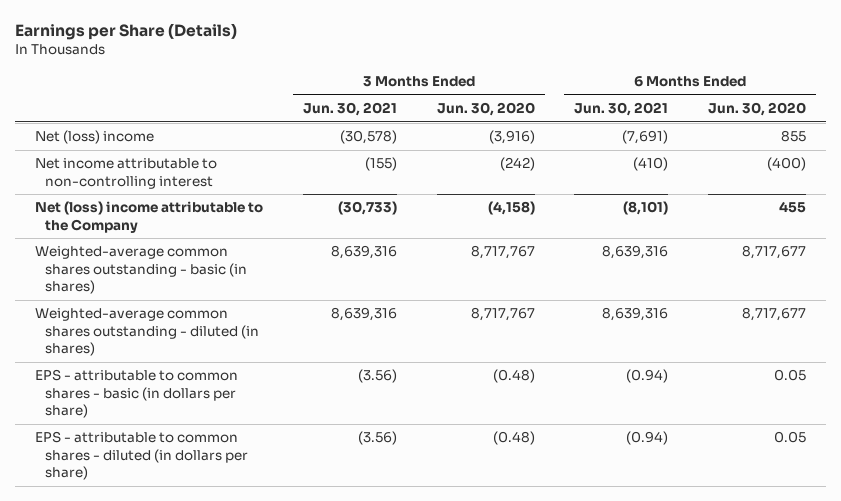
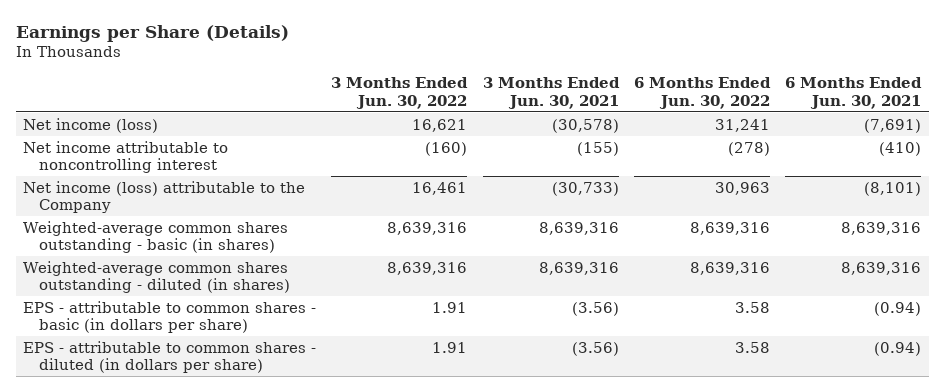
[436,102,535,117] Jun. 30, 2020 -> none
[707,102,806,117] Jun. 30, 2020 -> none
none -> [331,77,469,109] 3 Months Ended Jun. 30, 2022
none -> [633,77,771,109] 6 Months Ended Jun. 30, 2022
[35,130,155,145] Net (loss) income -> [23,117,159,133] Net income (loss)
[35,158,218,189] Net income attributable to non-controlling interest -> [23,140,229,174] Net income attributable to noncontrolling interest
[35,201,264,233] Net (loss) income attributable to the Company -> [23,180,306,214] Net income (loss) attributable to the Company

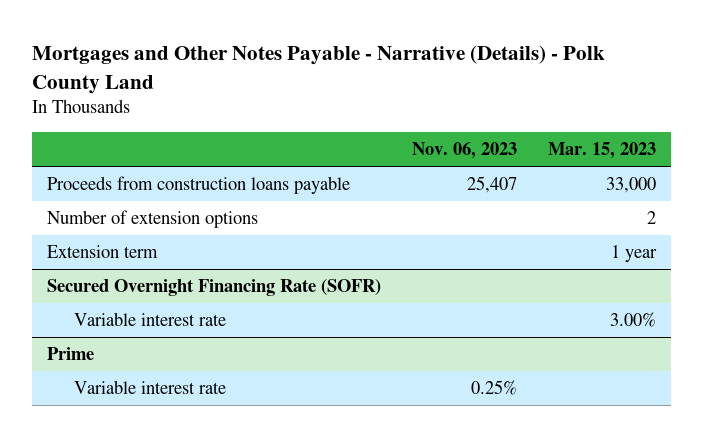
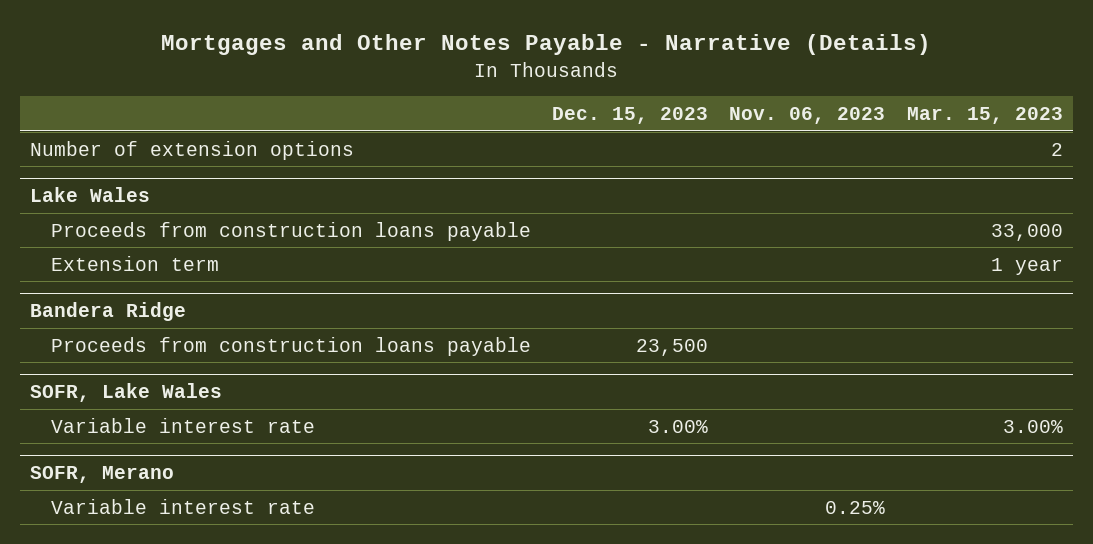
[31,45,605,94] Mortgages and Other Notes Payable - Narrative (Details) - Polk County Land -> [161,34,932,56] Mortgages and Other Notes Payable - Narrative (Details)
none -> [552,107,709,125] Dec. 15, 2023
[47,176,351,195] Proceeds from construction loans payable -> none
none -> [30,186,151,202] Lake Wales
none -> [51,221,532,241] Proceeds from construction loans payable
[47,279,382,297] Secured Overnight Financing Rate (SOFR) -> none
none -> [30,301,187,321] Bandera Ridge
none -> [51,336,532,356] Proceeds from construction loans payable
none -> [30,382,223,402] SOFR, Lake Wales
[47,347,95,361] Prime -> none
none -> [30,465,175,483] SOFR, Merano

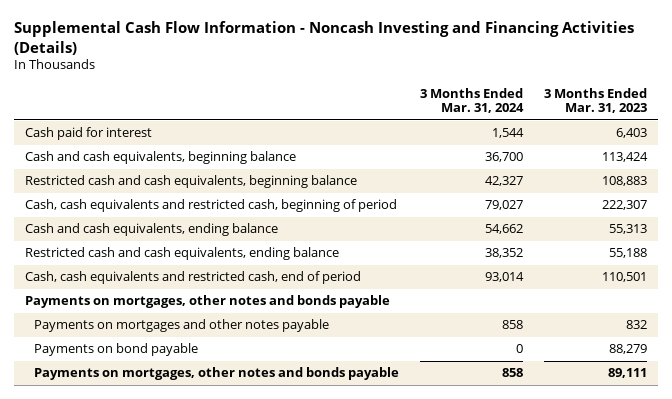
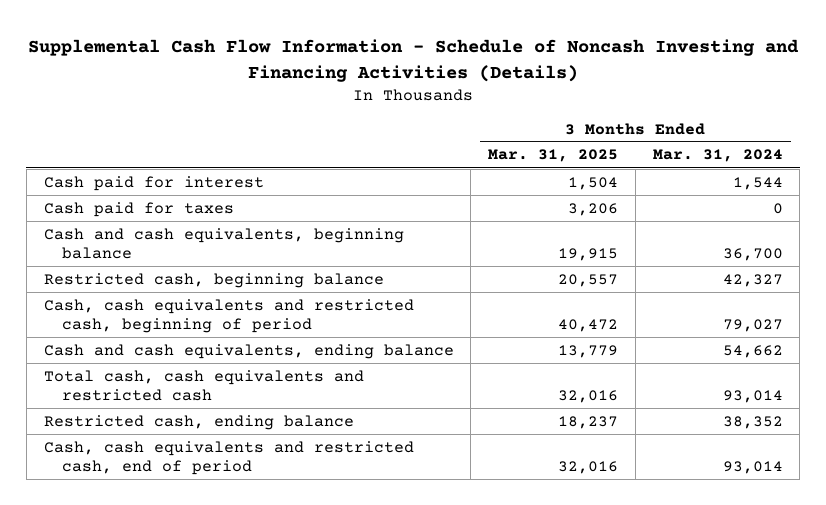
[14,21,635,55] Supplemental Cash Flow Information - Noncash Investing and Financing Activities (Details) -> [28,39,800,82] Supplemental Cash Flow Information - Schedule of Noncash Investing and Financing Activities (Details)
[544,87,648,114] 3 Months Ended Mar. 31, 2023 -> none
none -> [488,149,619,163] Mar. 31, 2025
none -> [43,201,234,217] Cash paid for taxes
[24,175,357,189] Restricted cash and cash equivalents, beginning balance -> [43,272,384,288] Restricted cash, beginning balance
none -> [43,369,364,401] Total cash, cash equivalents and restricted cash
[24,247,339,261] Restricted cash and cash equivalents, ending balance -> [43,414,354,430] Restricted cash, ending balance
[24,295,390,309] Payments on mortgages, other notes and bonds payable -> none
[33,319,329,333] Payments on mortgages and other notes payable -> none
[33,343,198,357] Payments on bond payable -> none
[33,367,399,381] Payments on mortgages, other notes and bonds payable -> none

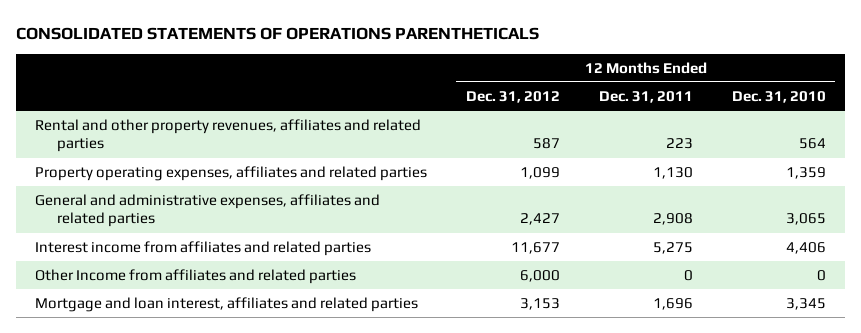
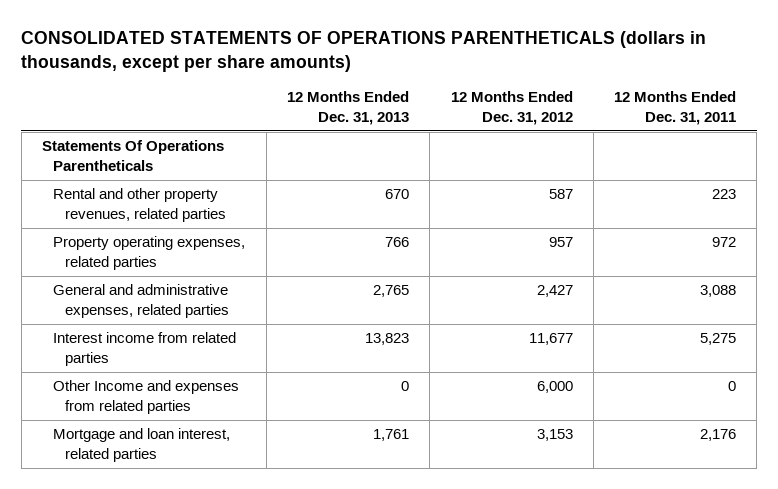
[15,26,539,40] CONSOLIDATED STATEMENTS OF OPERATIONS PARENTHETICALS -> [21,31,707,72] CONSOLIDATED STATEMENTS OF OPERATIONS PARENTHETICALS (dollars in thousands, except per share amounts)
[731,90,826,103] Dec. 31, 2010 -> none
none -> [286,91,409,125] 12 Months Ended Dec. 31, 2013
none -> [41,140,224,171] Statements Of Operations Parentheticals
[35,118,422,153] Rental and other property revenues, affiliates and related parties -> [53,188,226,222] Rental and other property revenues, related parties
[35,165,428,181] Property operating expenses, affiliates and related parties -> [53,236,246,270] Property operating expenses, related parties
[519,166,560,179] 1,099 -> [548,237,573,248] 957
[652,166,693,179] 1,130 -> [712,237,737,248] 972
[35,193,381,228] General and administrative expenses, affiliates and related parties -> [53,284,229,318] General and administrative expenses, related parties
[652,213,693,226] 2,908 -> [700,285,737,298] 3,088
[35,240,372,256] Interest income from affiliates and related parties -> [53,332,237,366] Interest income from related parties
[35,268,357,284] Other Income from affiliates and related parties -> [53,380,240,414] Other Income and expenses from related parties
[35,296,419,312] Mortgage and loan interest, affiliates and related parties -> [53,428,231,462] Mortgage and loan interest, related parties
[652,297,693,310] 1,696 -> [700,429,737,442] 2,176

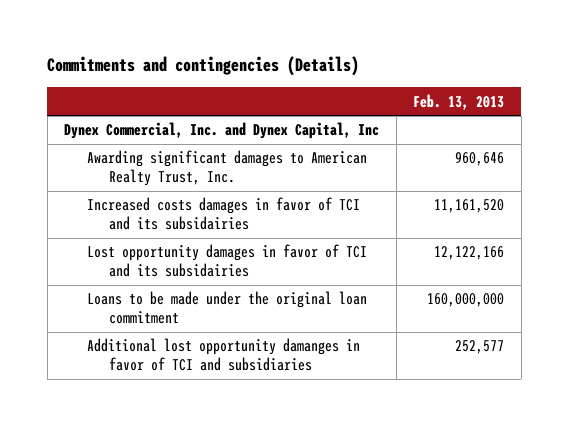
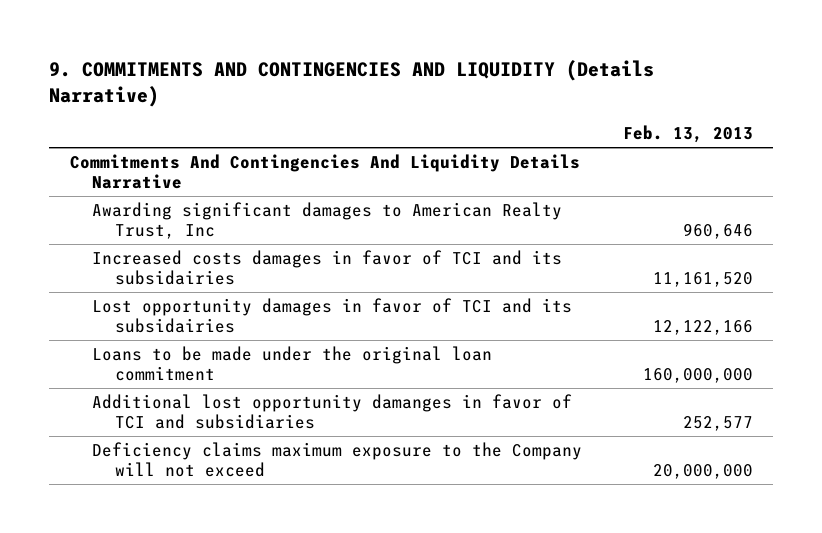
[47,56,360,77] Commitments and contingencies (Details) -> [49,59,655,107] 9. COMMITMENTS AND CONTINGENCIES AND LIQUIDITY (Details Narrative)
[64,122,380,140] Dynex Commercial, Inc. and Dynex Capital, Inc -> none
none -> [69,154,580,190] Commitments And Contingencies And Liquidity Details Narrative
[86,150,367,187] Awarding significant damages to American Realty Trust, Inc. -> [92,202,563,240] Awarding significant damages to American Realty Trust, Inc
none -> [92,442,583,478] Deficiency claims maximum exposure to the Company will not exceed

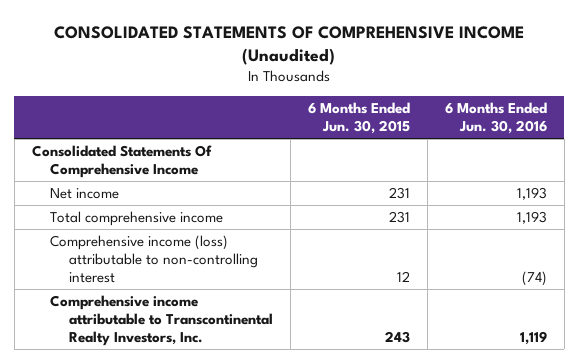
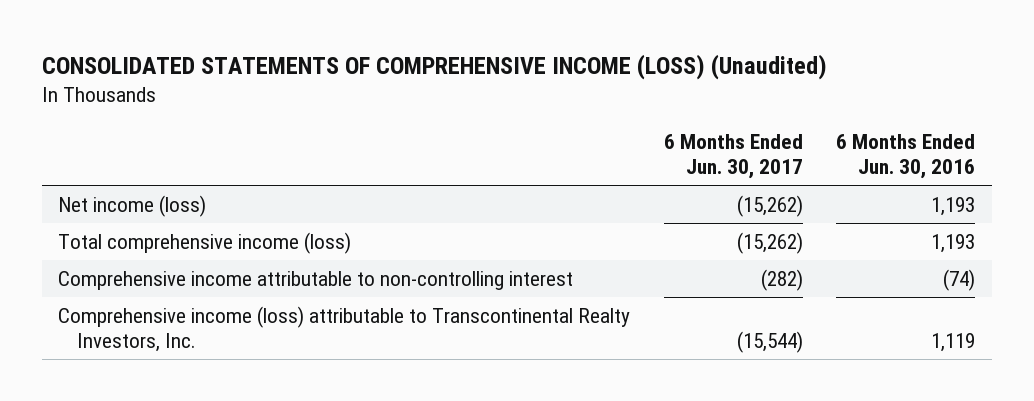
[54,25,525,66] CONSOLIDATED STATEMENTS OF COMPREHENSIVE INCOME (Unaudited) -> [41,54,827,81] CONSOLIDATED STATEMENTS OF COMPREHENSIVE INCOME (LOSS) (Unaudited)
[307,102,410,135] 6 Months Ended Jun. 30, 2015 -> none
none -> [663,134,803,180] 6 Months Ended Jun. 30, 2017
[31,144,212,178] Consolidated Statements Of Comprehensive Income -> none
[50,187,120,199] Net income -> [58,194,207,217] Net income (loss)
[50,210,224,226] Total comprehensive income -> [58,231,352,254] Total comprehensive income (loss)
[50,234,258,283] Comprehensive income (loss) attributable to non-controlling interest -> [58,270,574,290] Comprehensive income attributable to non-controlling interest
[50,294,273,346] Comprehensive income attributable to Transcontinental Realty Investors, Inc. -> [58,305,631,353] Comprehensive income (loss) attributable to Transcontinental Realty Investors, Inc.

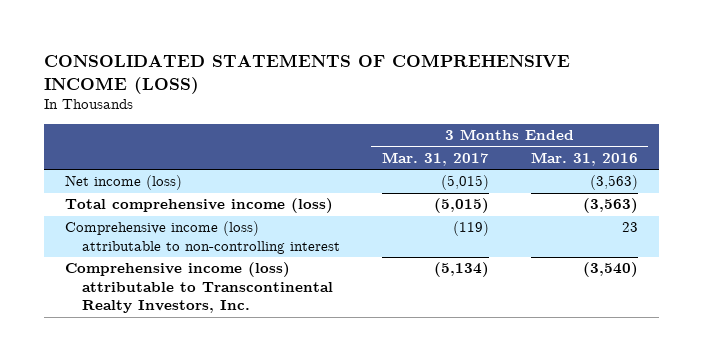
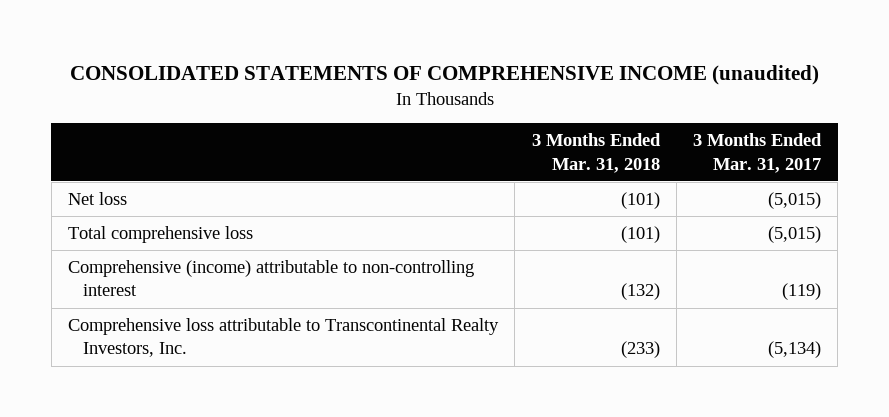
[44,53,571,94] CONSOLIDATED STATEMENTS OF COMPREHENSIVE INCOME (LOSS) -> [69,64,819,85] CONSOLIDATED STATEMENTS OF COMPREHENSIVE INCOME (unaudited)
[530,152,638,167] Mar. 31, 2016 -> none
none -> [531,133,661,173] 3 Months Ended Mar. 31, 2018
[65,175,183,191] Net income (loss) -> [67,192,127,206] Net loss
[65,198,334,214] Total comprehensive income (loss) -> [67,226,253,244] Total comprehensive loss
[65,221,341,254] Comprehensive income (loss) attributable to non-controlling interest -> [67,260,474,297] Comprehensive (income) attributable to non-controlling interest
[65,262,334,314] Comprehensive income (loss) attributable to Transcontinental Realty Investors, Inc. -> [67,318,499,358] Comprehensive loss attributable to Transcontinental Realty Investors, Inc.

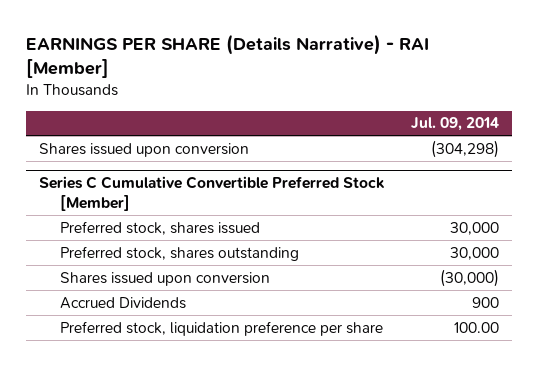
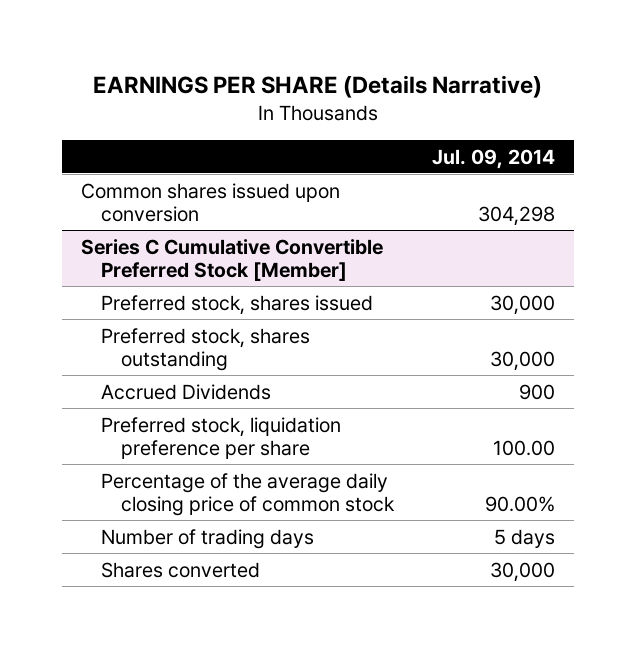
[26,34,430,79] EARNINGS PER SHARE (Details Narrative) - RAI [Member] -> [92,74,542,98] EARNINGS PER SHARE (Details Narrative)
[39,142,250,157] Shares issued upon conversion -> [80,182,340,222] Common shares issued upon conversion
[431,139,500,158] (304,298) -> [477,205,555,226] 304,298
[59,271,270,286] Shares issued upon conversion -> none
none -> [100,472,396,516] Percentage of the average daily closing price of common stock
none -> [100,528,314,549] Number of trading days
none -> [100,561,260,578] Shares converted

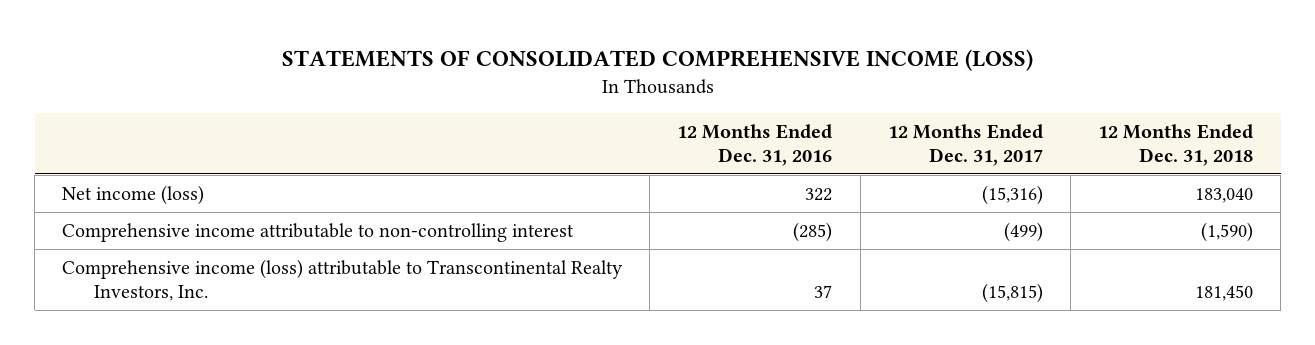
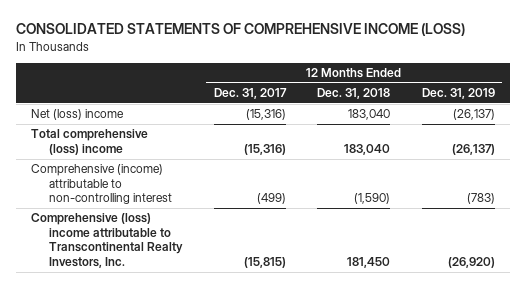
[281,48,1033,71] STATEMENTS OF CONSOLIDATED COMPREHENSIVE INCOME (LOSS) -> [15,23,465,37] CONSOLIDATED STATEMENTS OF COMPREHENSIVE INCOME (LOSS)
[677,123,833,166] 12 Months Ended Dec. 31, 2016 -> none
none -> [421,88,495,100] Dec. 31, 2019
[62,185,205,206] Net income (loss) -> [31,109,125,121] Net (loss) income
none -> [31,129,149,155] Total comprehensive (loss) income
[62,223,575,243] Comprehensive income attributable to non-controlling interest -> [31,164,173,205] Comprehensive (income) attributable to non-controlling interest
[62,259,624,301] Comprehensive income (loss) attributable to Transcontinental Realty Investors, Inc. -> [31,213,184,268] Comprehensive (loss) income attributable to Transcontinental Realty Investors, Inc.

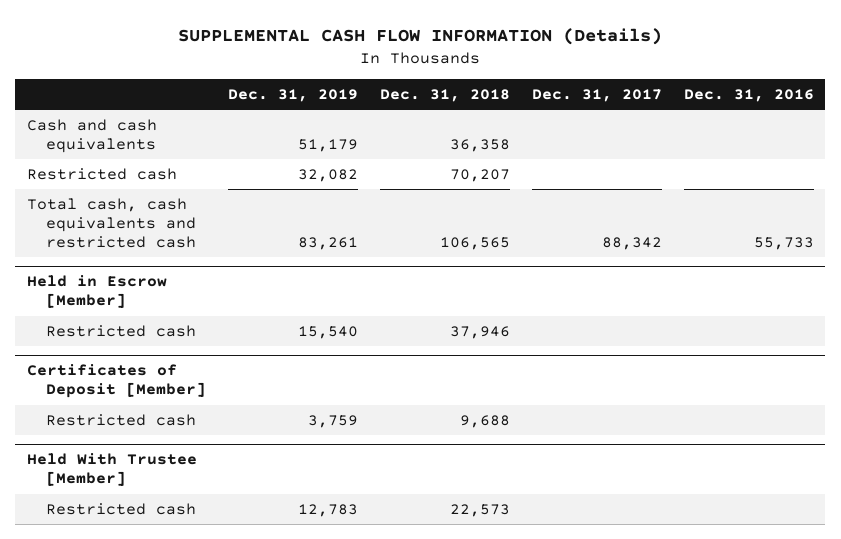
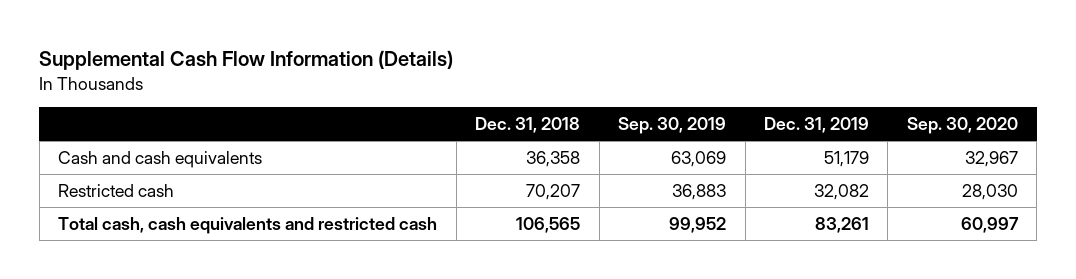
[178,27,663,45] SUPPLEMENTAL CASH FLOW INFORMATION (Details) -> [39,50,454,71] Supplemental Cash Flow Information (Details)
[532,89,663,103] Dec. 31, 2017 -> none
[684,89,815,103] Dec. 31, 2016 -> none
none -> [618,116,727,134] Sep. 30, 2019
none -> [906,116,1018,134] Sep. 30, 2020
[26,275,167,309] Held in Escrow [Member] -> none
[45,324,196,337] Restricted cash -> none
[26,364,206,399] Certificates of Deposit [Member] -> none
[45,413,196,426] Restricted cash -> none
[26,453,197,487] Held With Trustee [Member] -> none
[45,502,196,515] Restricted cash -> none

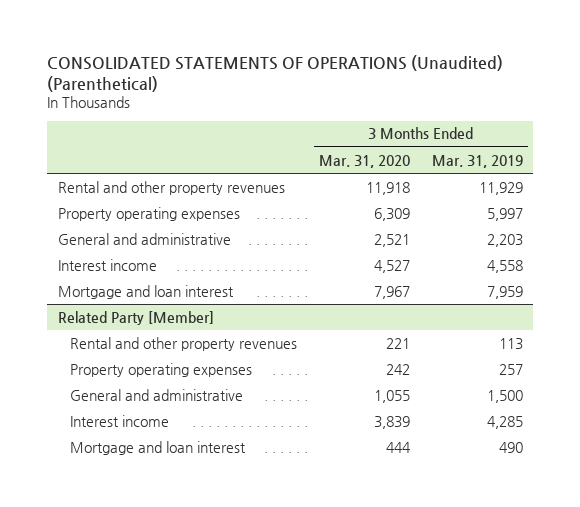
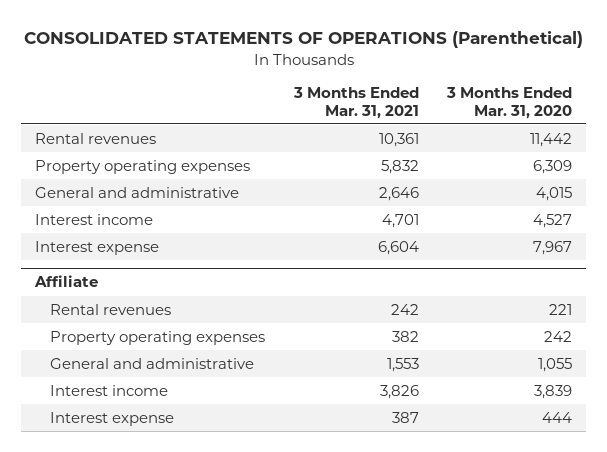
[46,54,503,92] CONSOLIDATED STATEMENTS OF OPERATIONS (Unaudited) (Parenthetical) -> [23,31,583,49] CONSOLIDATED STATEMENTS OF OPERATIONS (Parenthetical)
[431,154,523,168] Mar. 31, 2019 -> none
none -> [292,87,419,119] 3 Months Ended Mar. 31, 2021
[57,180,285,195] Rental and other property revenues -> none
none -> [35,132,157,144] Rental revenues
[374,233,411,247] 2,521 -> [535,186,572,201] 4,015
[57,310,214,325] Related Party [Member] -> none
[57,284,234,299] Mortgage and loan interest -> [35,240,160,255] Interest expense
none -> [34,275,99,288] Affiliate
[70,336,298,351] Rental and other property revenues -> [50,303,172,315] Rental revenues
[70,440,247,455] Mortgage and loan interest -> [50,411,175,426] Interest expense

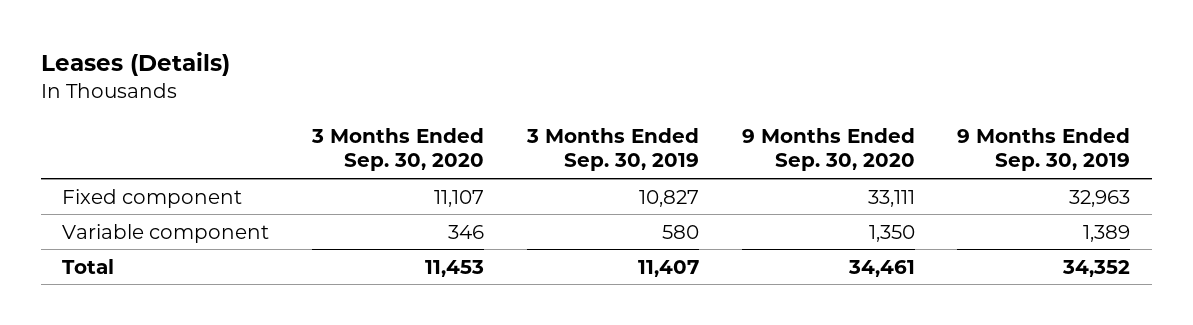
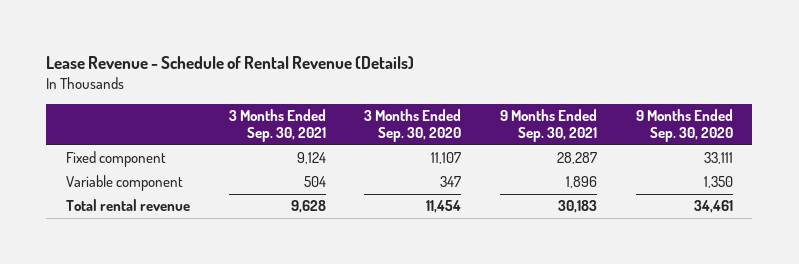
[40,52,230,77] Leases (Details) -> [46,56,415,70] Lease Revenue - Schedule of Rental Revenue (Details)
[525,127,699,172] 3 Months Ended Sep. 30, 2019 -> none
[957,127,1131,172] 9 Months Ended Sep. 30, 2019 -> none
none -> [228,109,326,143] 3 Months Ended Sep. 30, 2021
none -> [500,109,598,143] 9 Months Ended Sep. 30, 2021
[447,224,484,239] 346 -> [440,176,462,188] 347
[62,258,115,274] Total -> [65,199,190,212] Total rental revenue
[424,259,484,277] 11,453 -> [426,200,462,214] 11,454

